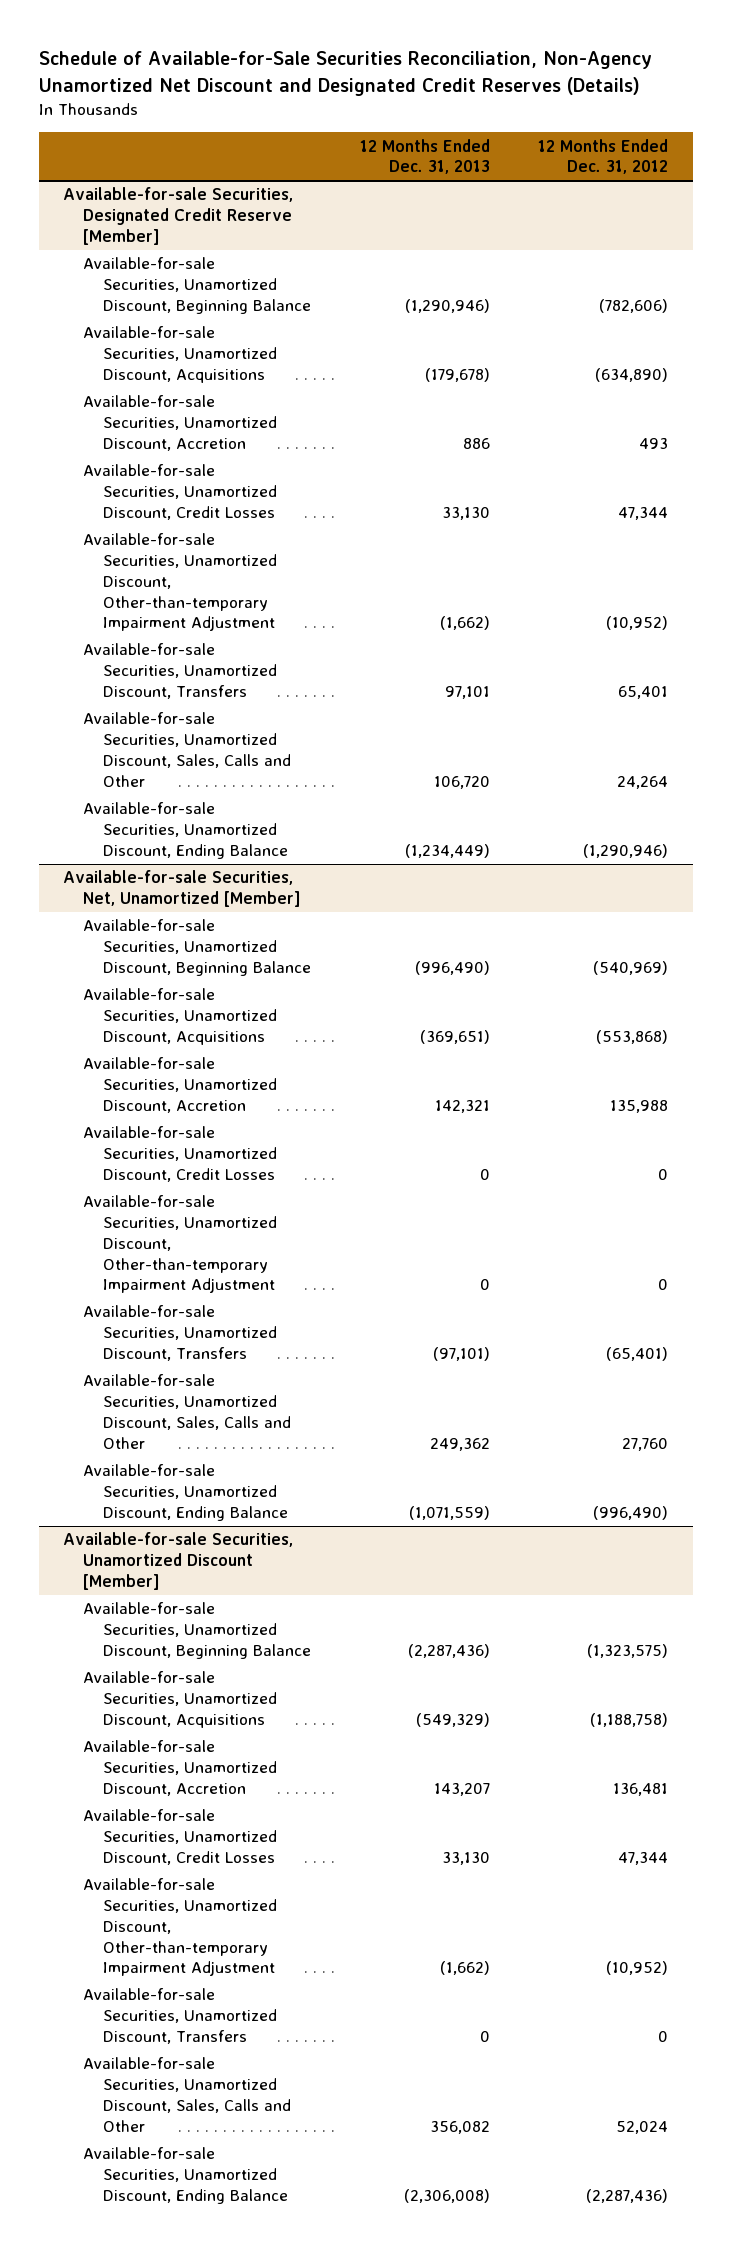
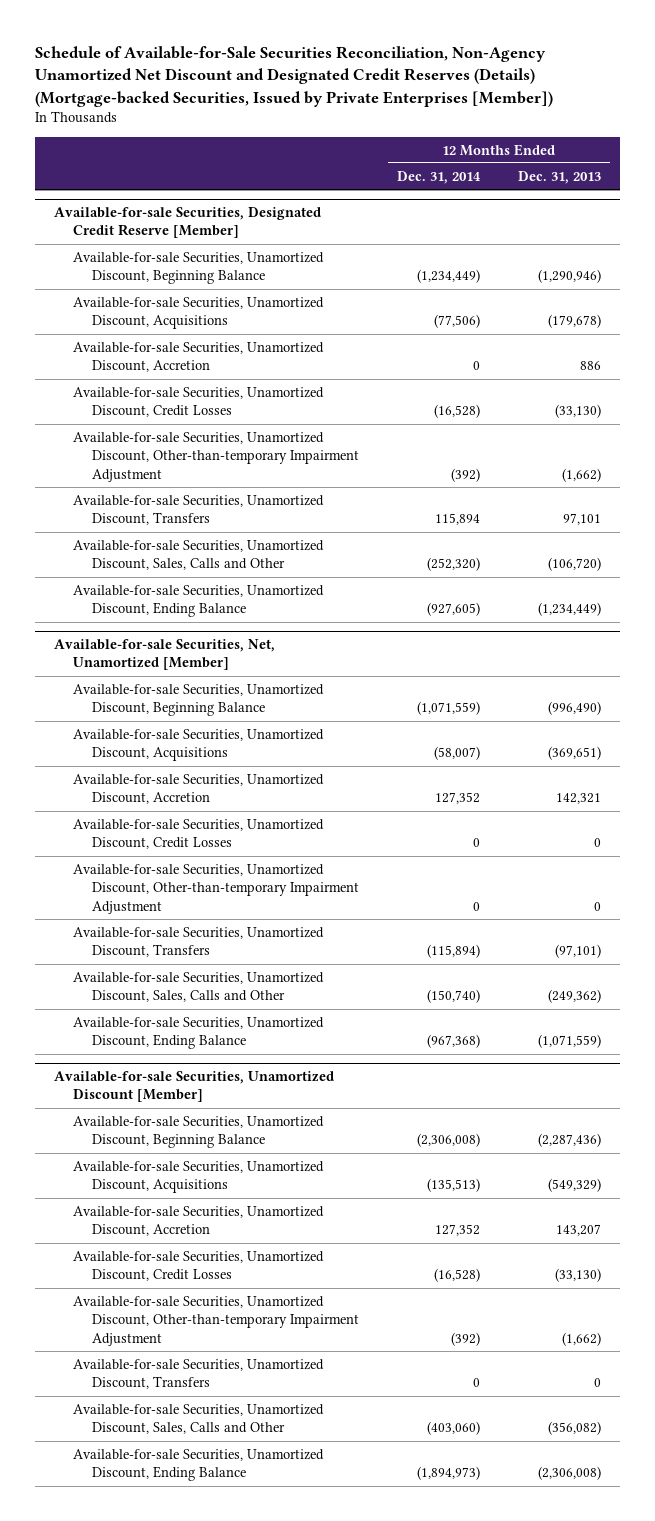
[38,51,652,96] Schedule of Available-for-Sale Securities Reconciliation, Non-Agency Unamortized Net Discount and Designated Credit Reserves (Details) -> [35,45,554,107] Schedule of Available-for-Sale Securities Reconciliation, Non-Agency Unamortized Net Discount and Designated Credit Reserves (Details) (Mortgage-backed Securities, Issued by Private Enterprises [Member])
[538,138,669,175] 12 Months Ended Dec. 31, 2012 -> none
none -> [397,170,482,184] Dec. 31, 2014
[441,506,490,520] 33,130 -> [554,404,601,419] (33,130)
[433,775,490,789] 106,720 -> [547,557,601,572] (106,720)
[429,1437,490,1451] 249,362 -> [547,989,601,1004] (249,362)
[441,1851,490,1865] 33,130 -> [554,1268,601,1283] (33,130)
[429,2120,490,2134] 356,082 -> [547,1421,601,1436] (356,082)

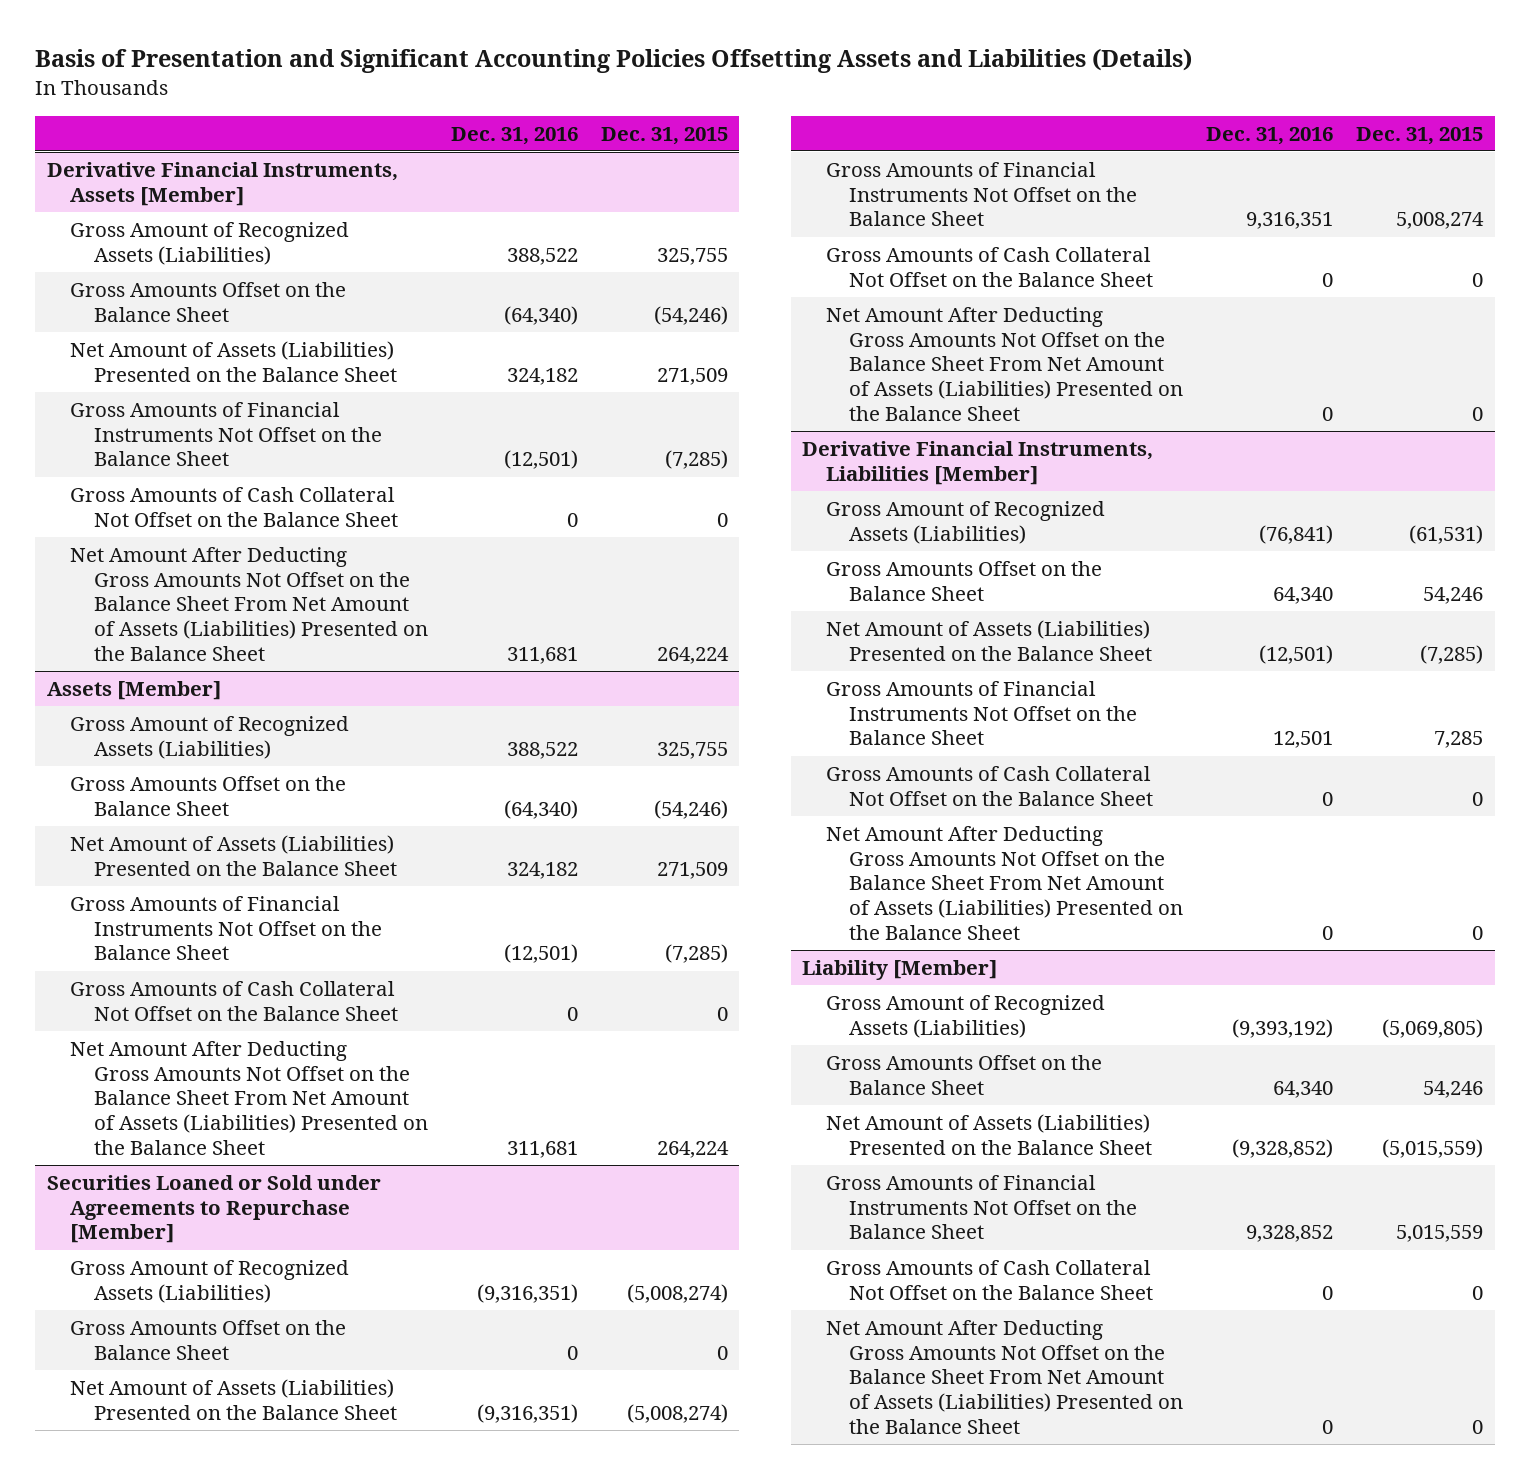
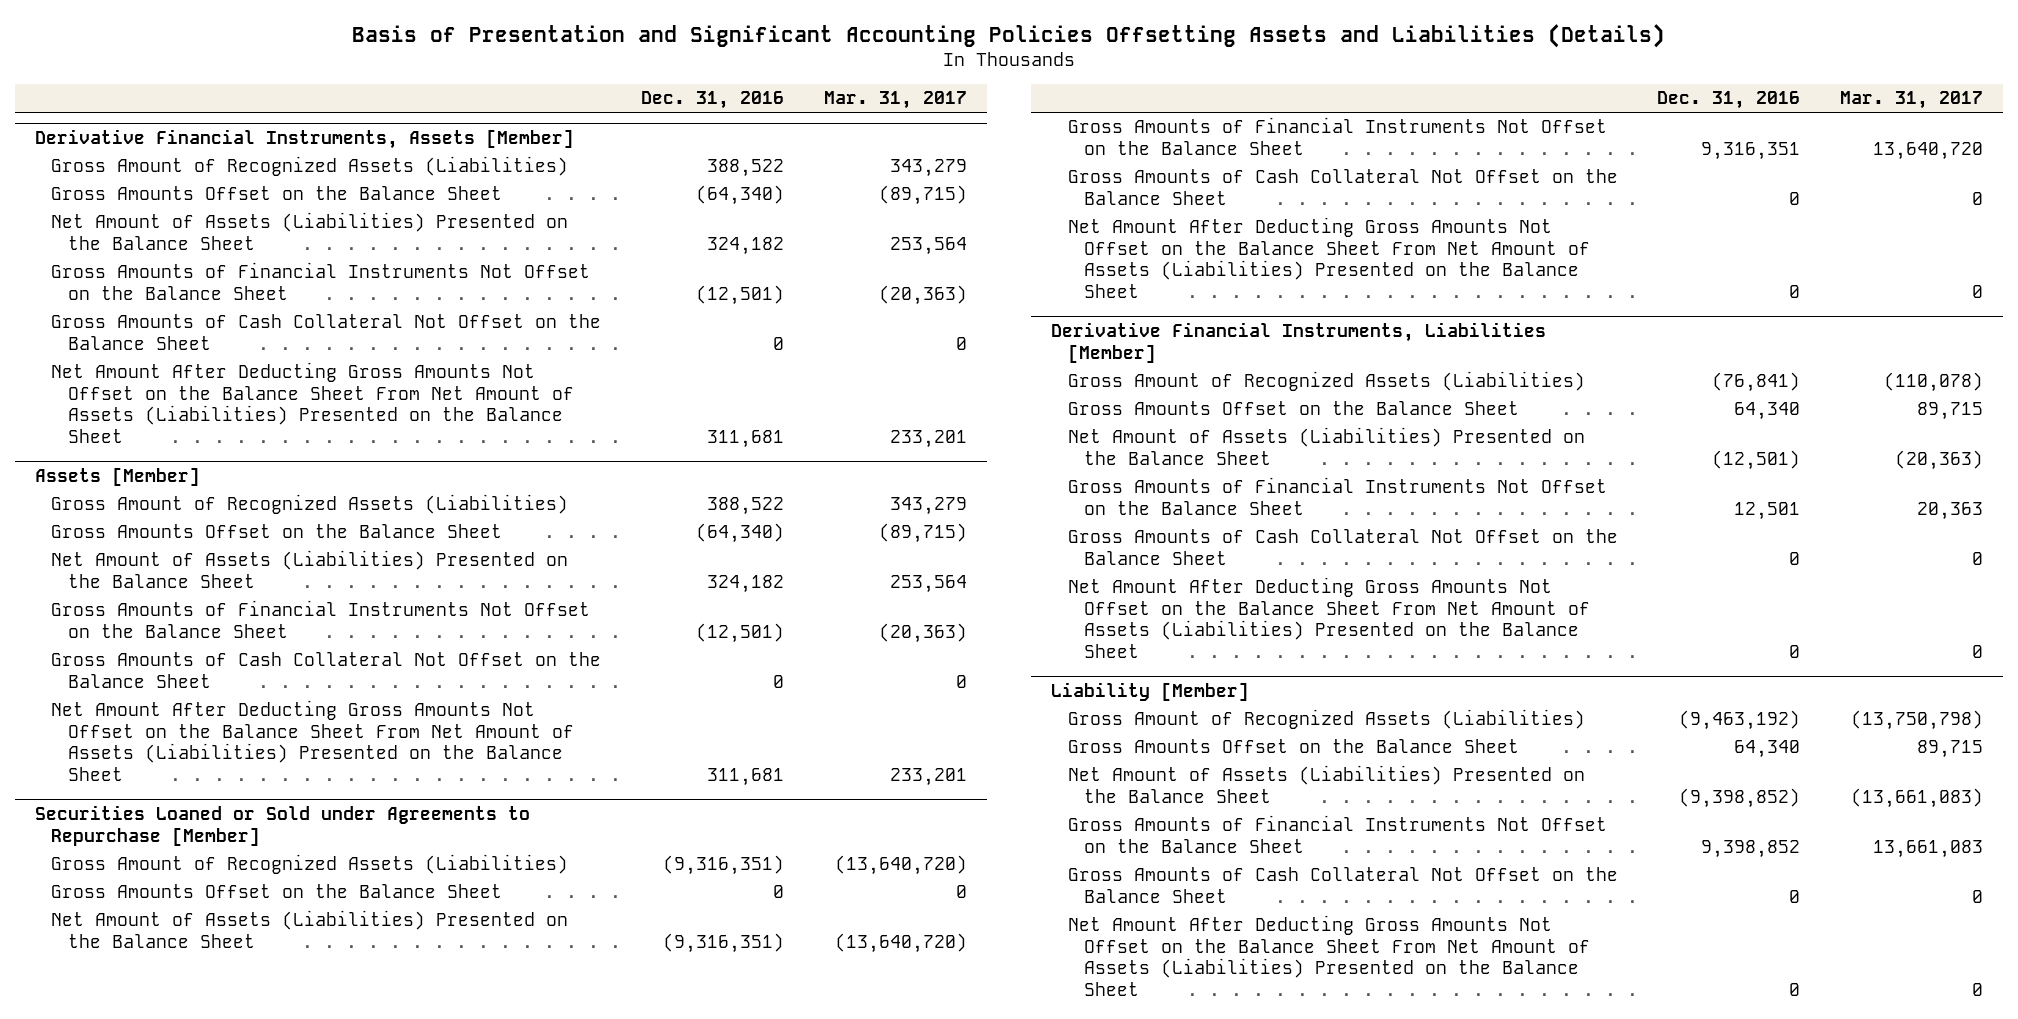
[600,126,728,145] Dec. 31, 2015 -> none
none -> [823,91,967,110] Mar. 31, 2017
[1232,1018,1334,1038] (9,393,192) -> [1679,710,1801,731] (9,463,192)
[1232,1138,1334,1158] (9,328,852) -> [1679,787,1801,808] (9,398,852)
[1246,1225,1334,1243] 9,328,852 -> [1701,839,1801,858] 9,398,852

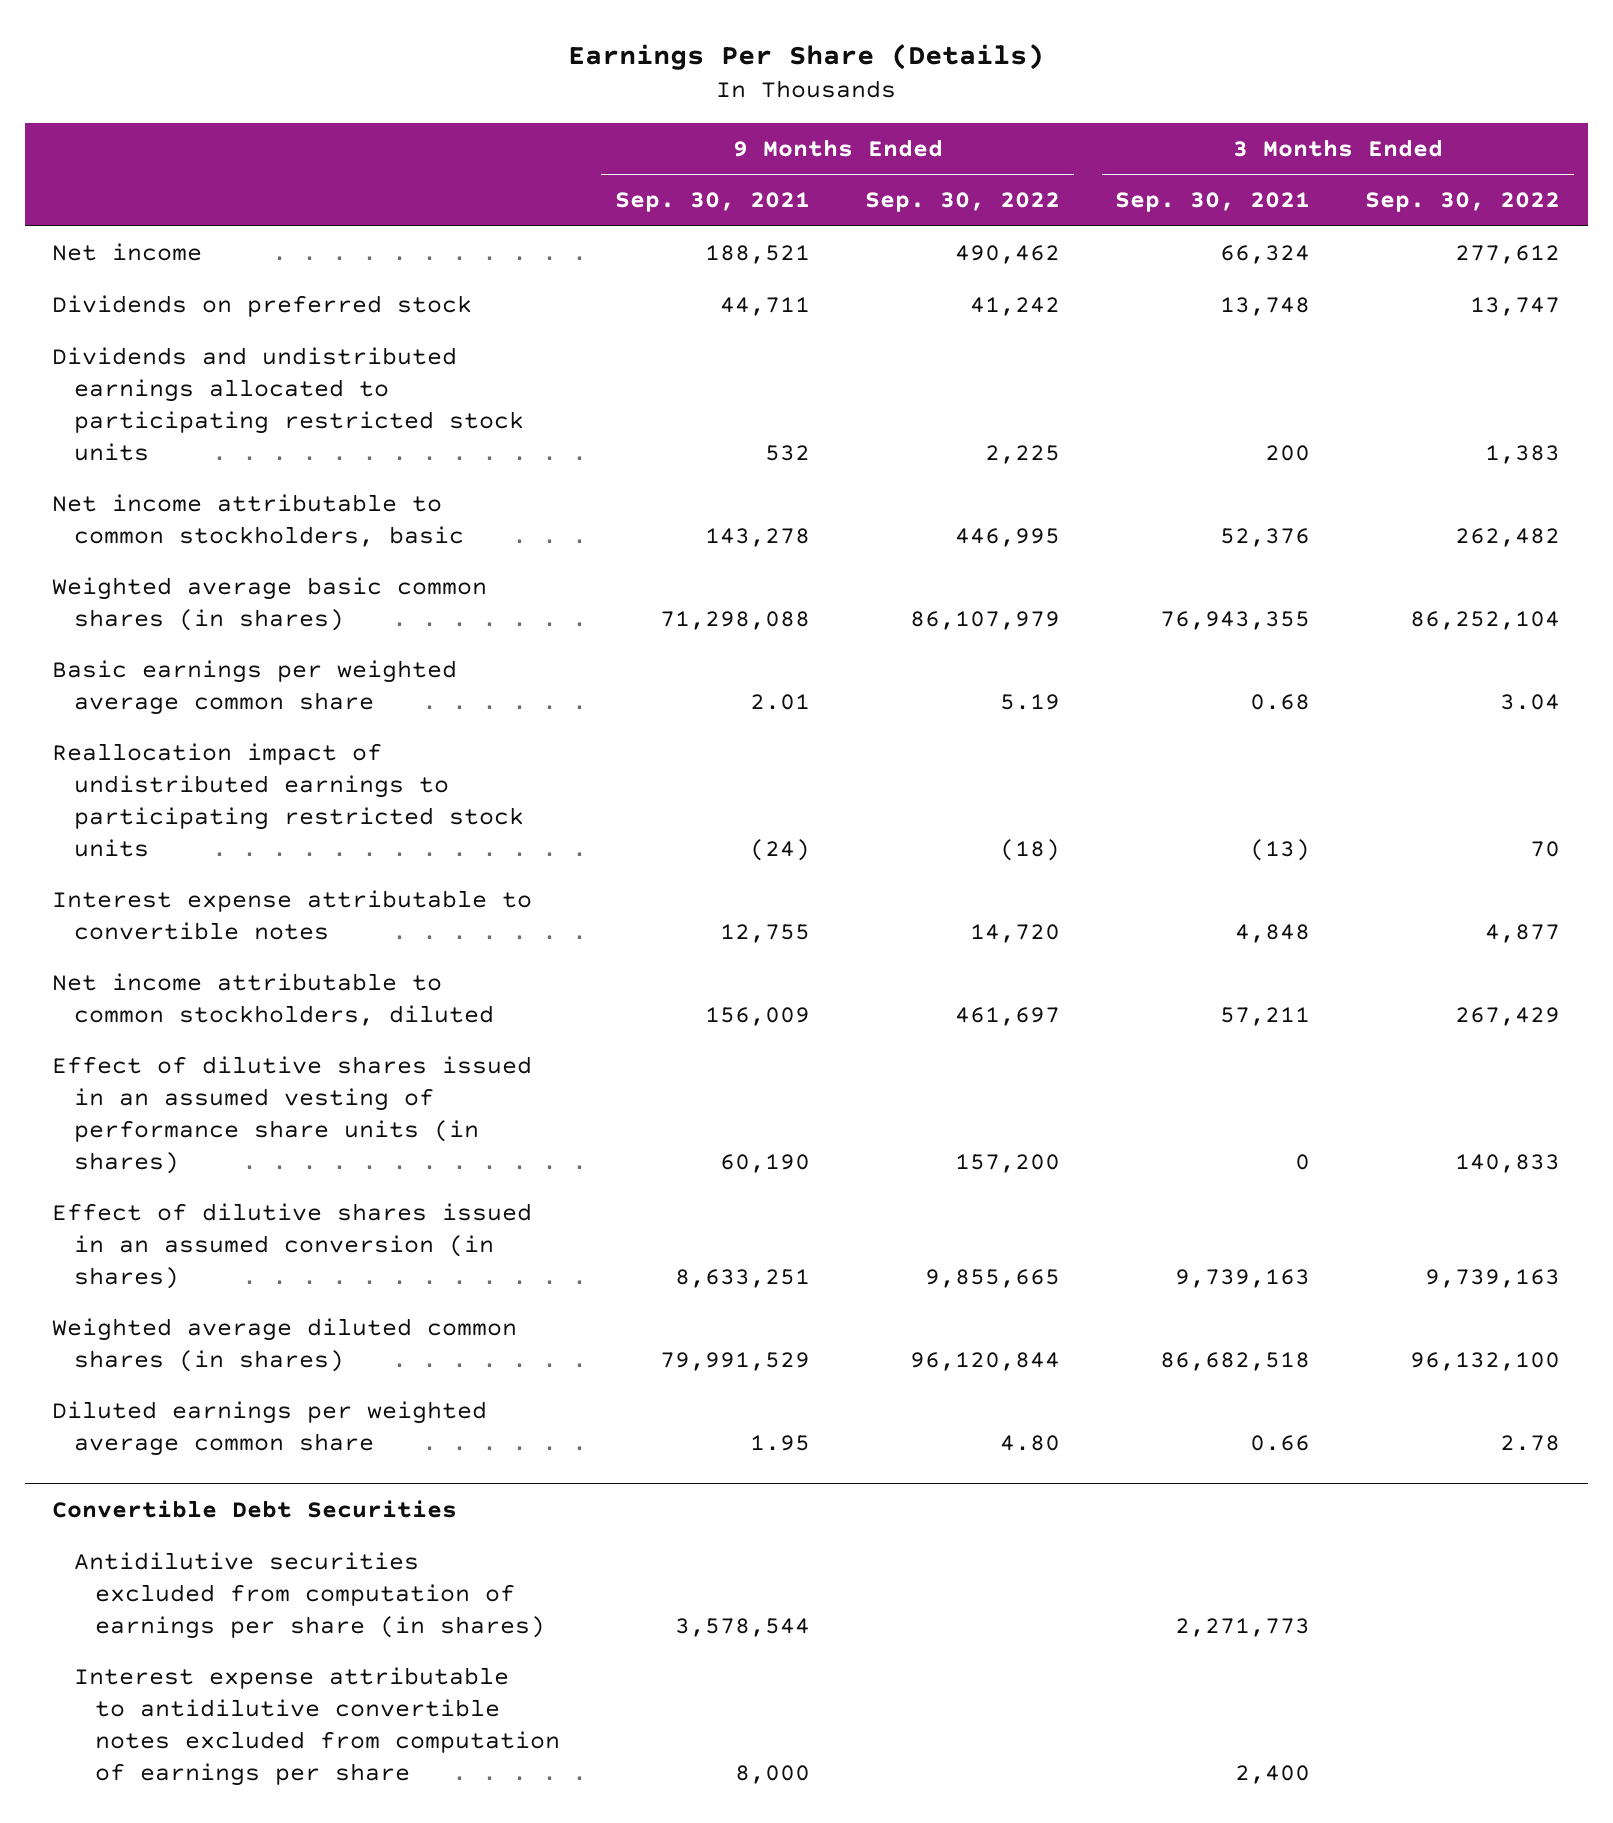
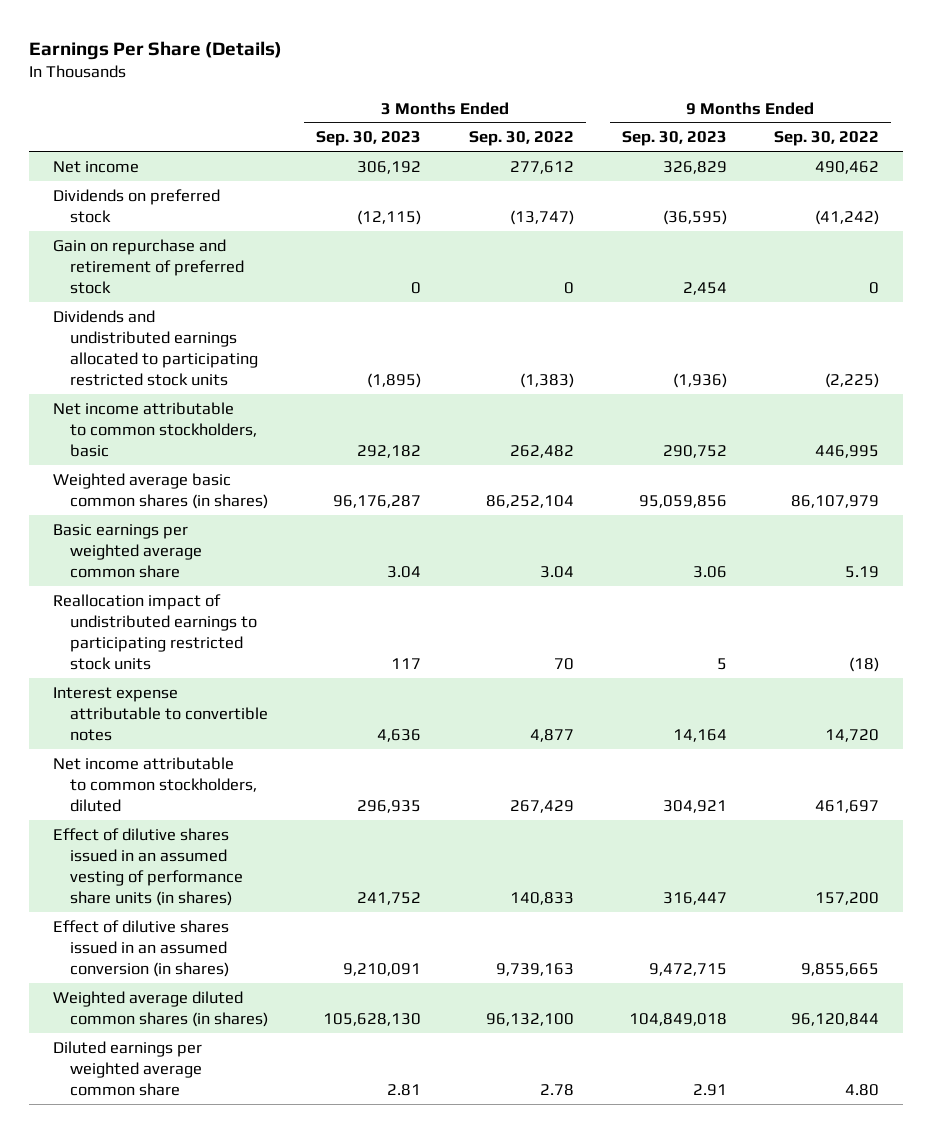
[614,192,810,213] Sep. 30, 2021 -> none
[1115,192,1311,213] Sep. 30, 2021 -> none
none -> [315,131,421,147] Sep. 30, 2023
none -> [621,131,727,147] Sep. 30, 2023
[970,297,1061,317] 41,242 -> [815,209,880,225] (41,242)
[1470,297,1561,317] 13,747 -> [509,209,574,225] (13,747)
none -> [52,238,245,294] Gain on repurchase and retirement of preferred stock
[985,444,1061,464] 2,225 -> [825,372,880,388] (2,225)
[1485,444,1561,464] 1,383 -> [519,372,574,388] (1,383)
[52,1500,458,1519] Convertible Debt Securities -> none
[73,1552,545,1639] Antidilutive securities excluded from computation of earnings per share (in shares) -> none
[73,1667,560,1786] Interest expense attributable to antidilutive convertible notes excluded from computation of earnings per share -> none

